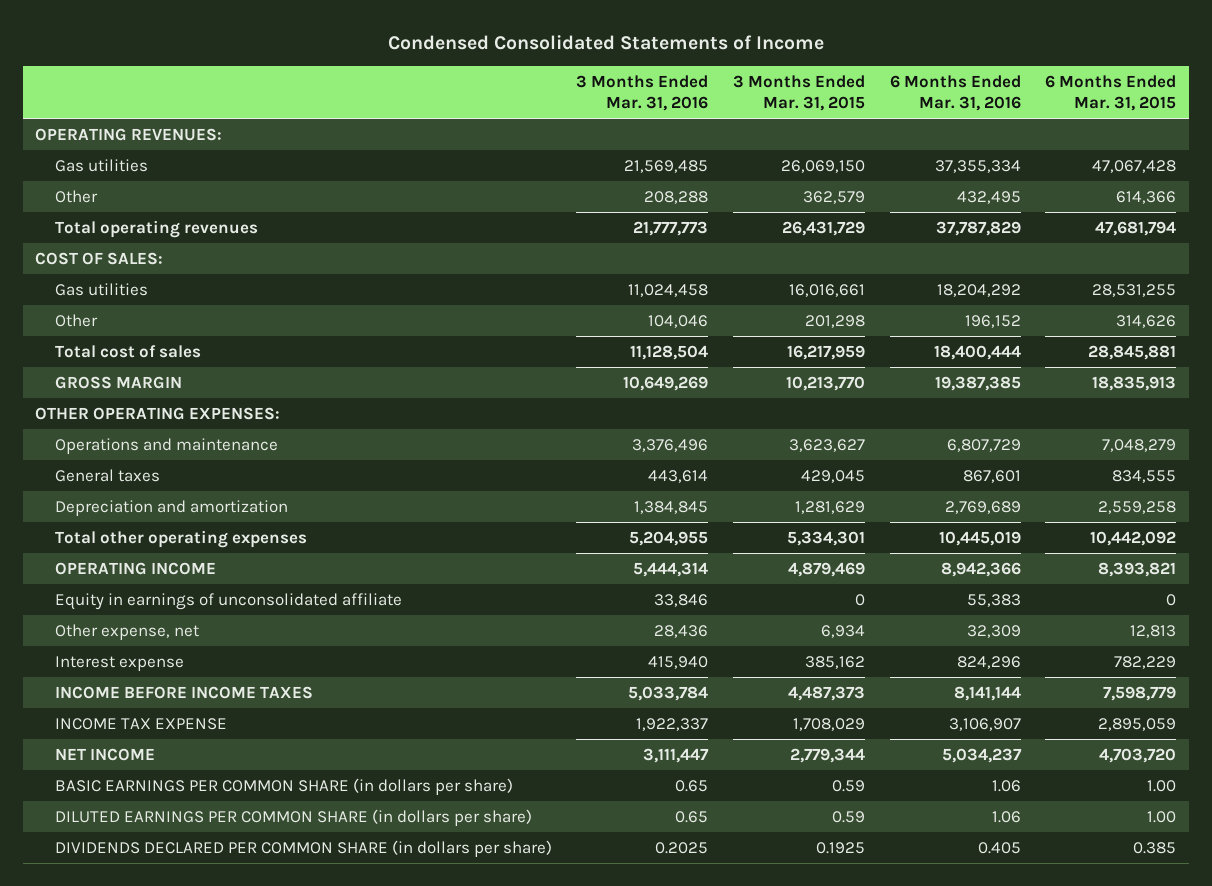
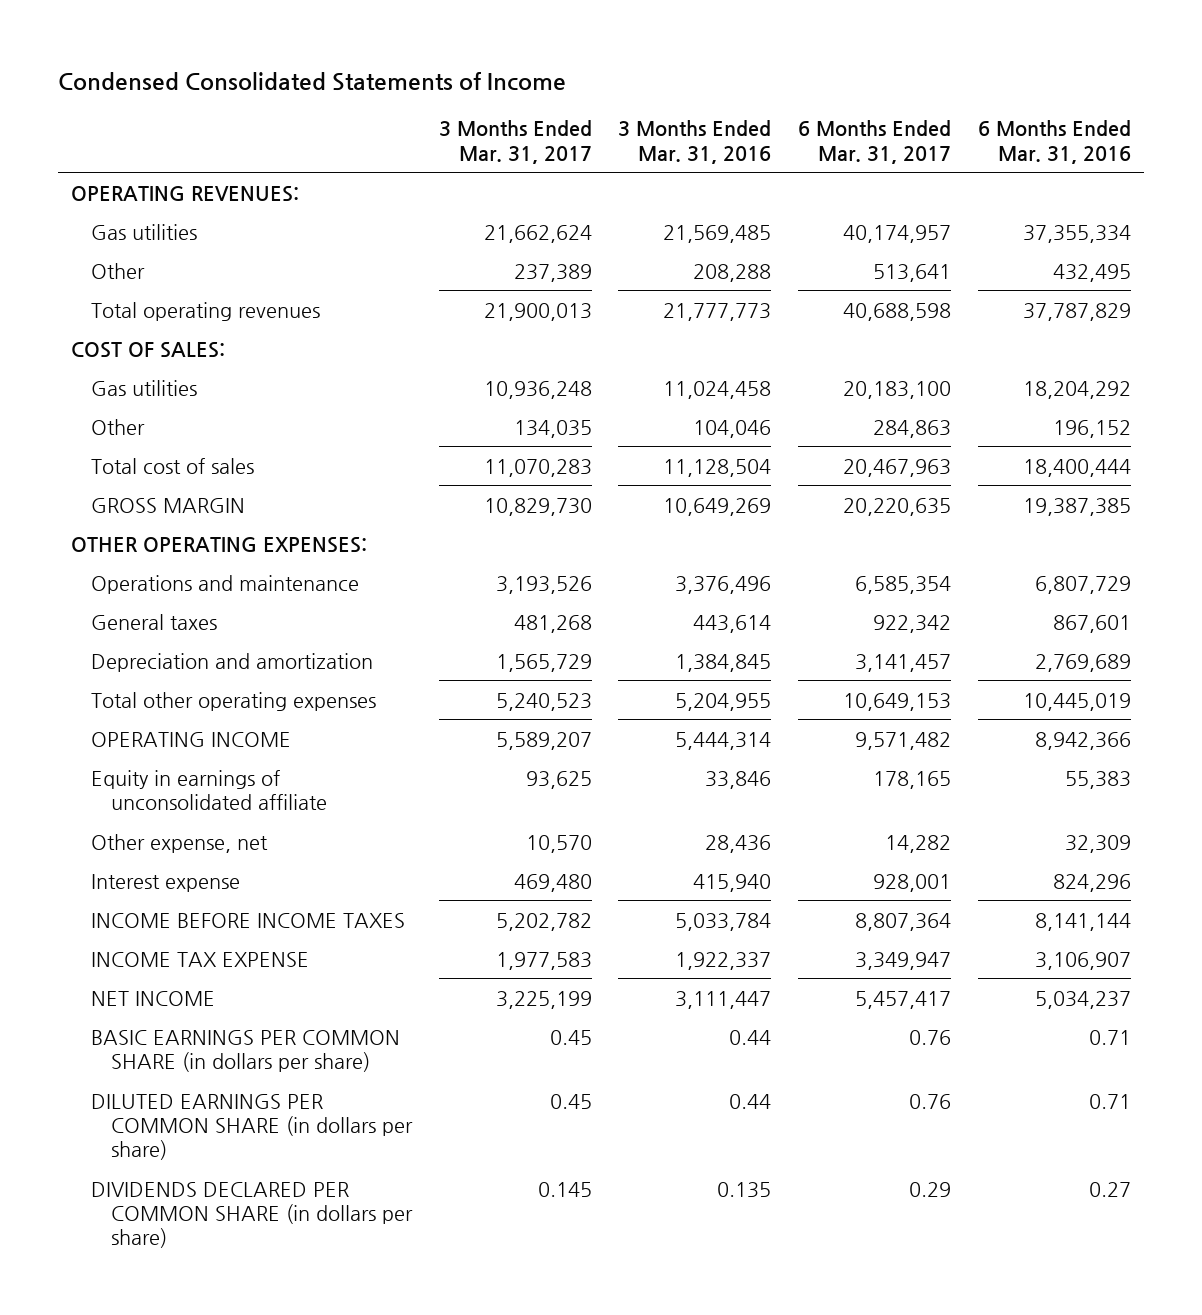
[732,74,865,112] 3 Months Ended Mar. 31, 2015 -> none
[1045,74,1177,112] 6 Months Ended Mar. 31, 2015 -> none
none -> [438,120,592,164] 3 Months Ended Mar. 31, 2017
none -> [798,120,952,164] 6 Months Ended Mar. 31, 2017
[675,779,709,792] 0.65 -> [729,1029,772,1045] 0.44
[991,779,1021,792] 1.06 -> [1088,1029,1131,1045] 0.71
[675,810,709,823] 0.65 -> [729,1093,772,1109] 0.44
[991,810,1021,823] 1.06 -> [1088,1093,1131,1109] 0.71
[655,841,709,854] 0.2025 -> [717,1181,772,1198] 0.135
[977,841,1021,854] 0.405 -> [1088,1181,1131,1197] 0.27

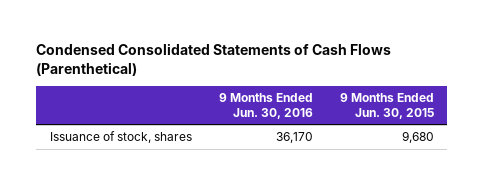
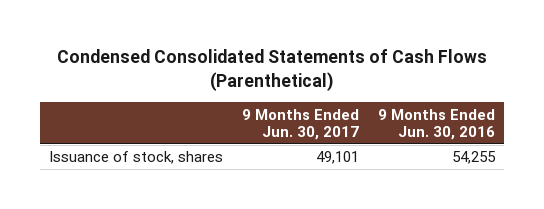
[339,93,434,119] 9 Months Ended Jun. 30, 2015 -> none
none -> [242,108,360,141] 9 Months Ended Jun. 30, 2017
[275,132,313,144] 36,170 -> [451,151,496,165] 54,255

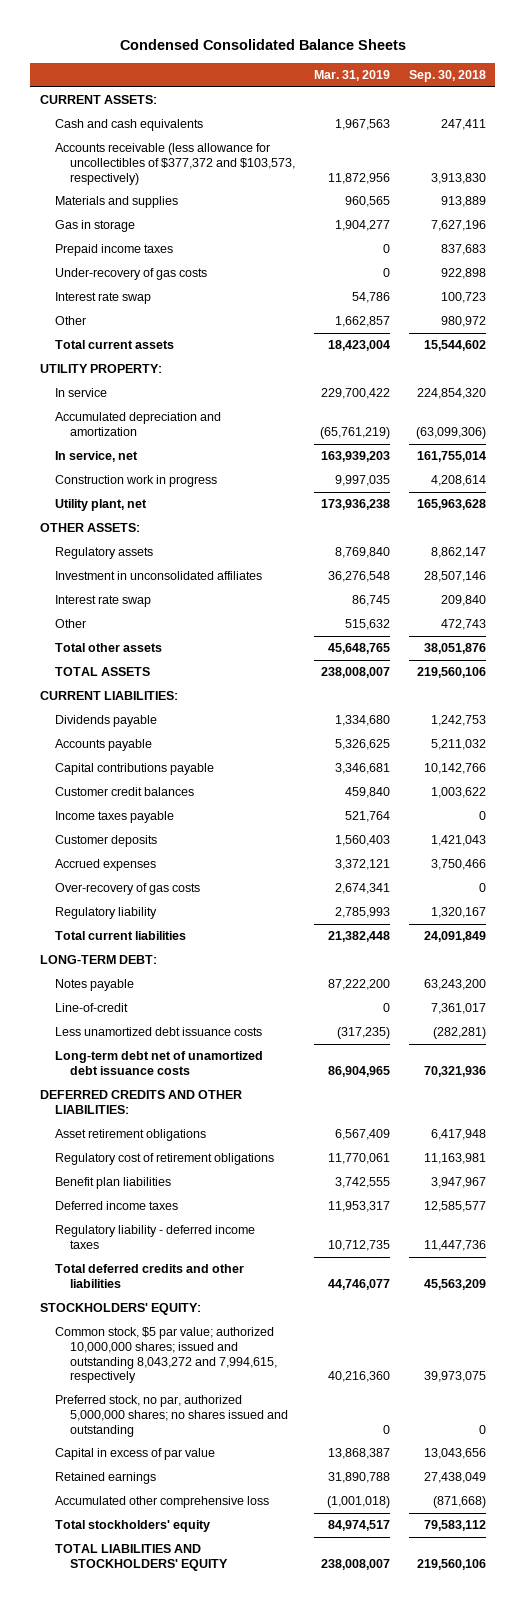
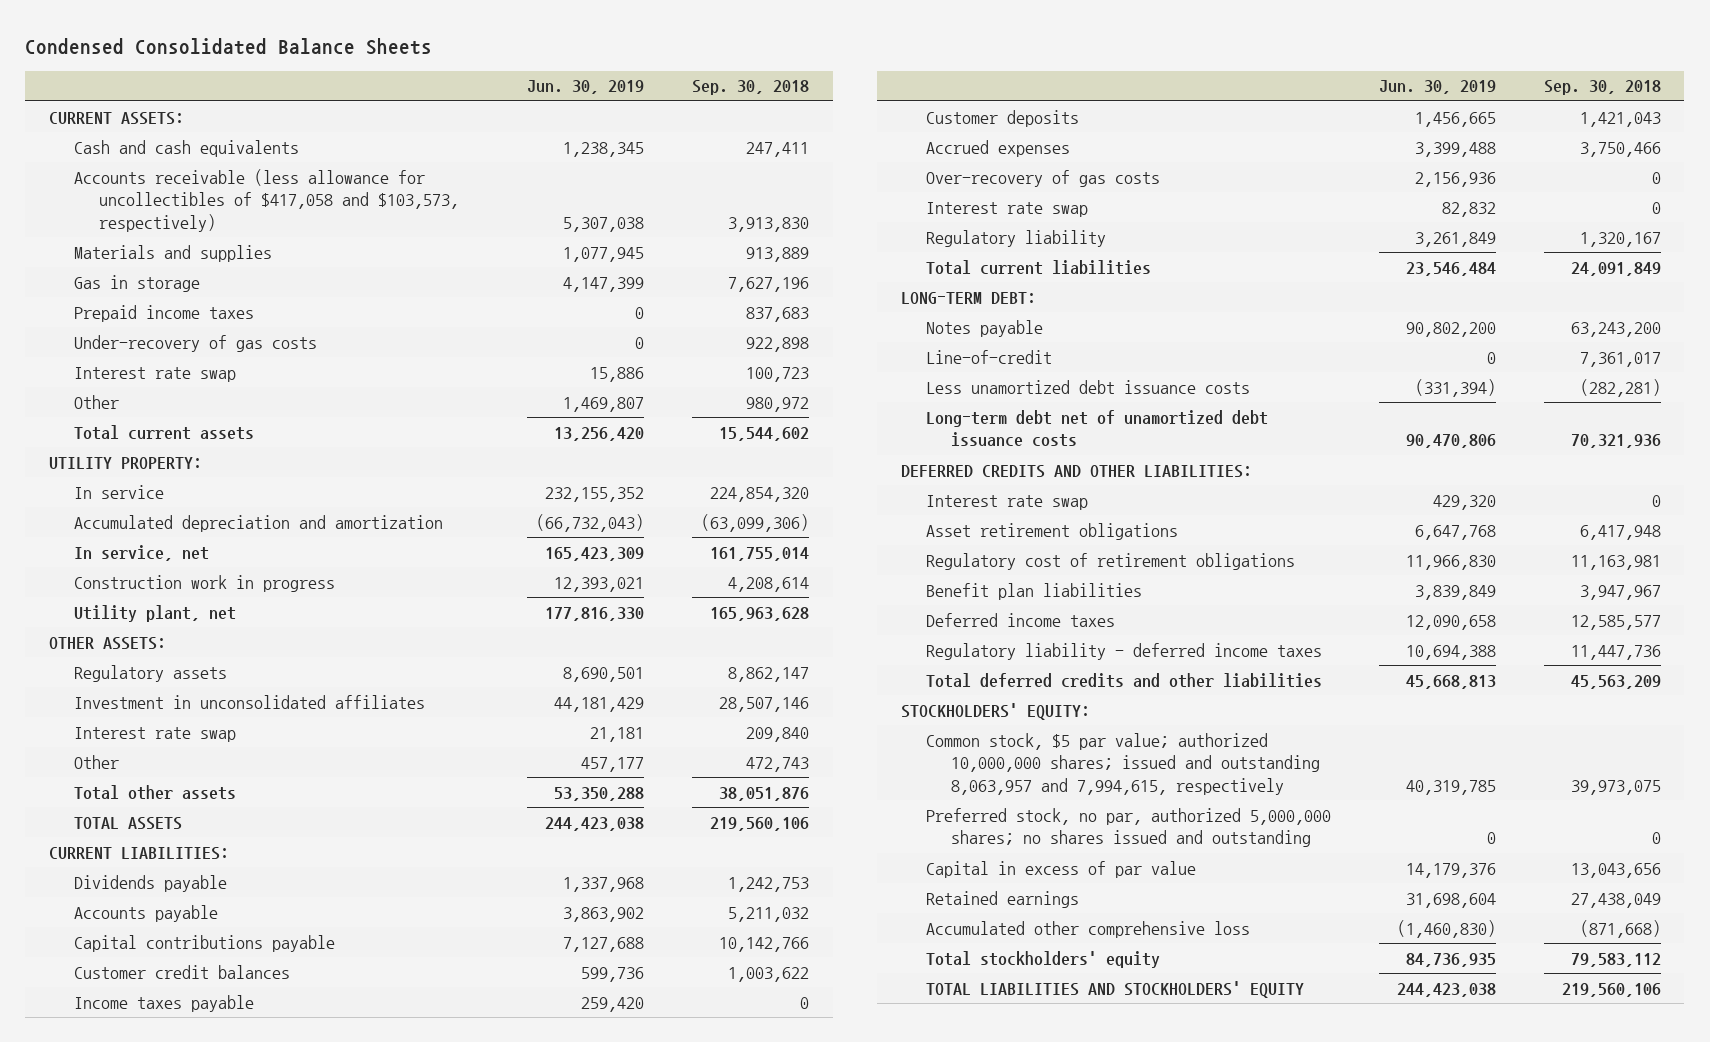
[313,70,390,82] Mar. 31, 2019 -> none
none -> [526,80,644,95] Jun. 30, 2019
[54,143,295,185] Accounts receivable (less allowance for uncollectibles of $377,372 and $103,573, respectively) -> [74,168,460,232] Accounts receivable (less allowance for uncollectibles of $417,058 and $103,573, respectively)
none -> [925,201,1088,217] Interest rate swap
none -> [925,494,1088,510] Interest rate swap
[54,1327,277,1384] Common stock, $5 par value; authorized 10,000,000 shares; issued and outstanding 8,043,272 and 7,994,615, respectively -> [925,732,1320,795] Common stock, $5 par value; authorized 10,000,000 shares; issued and outstanding 8,063,957 and 7,994,615, respectively

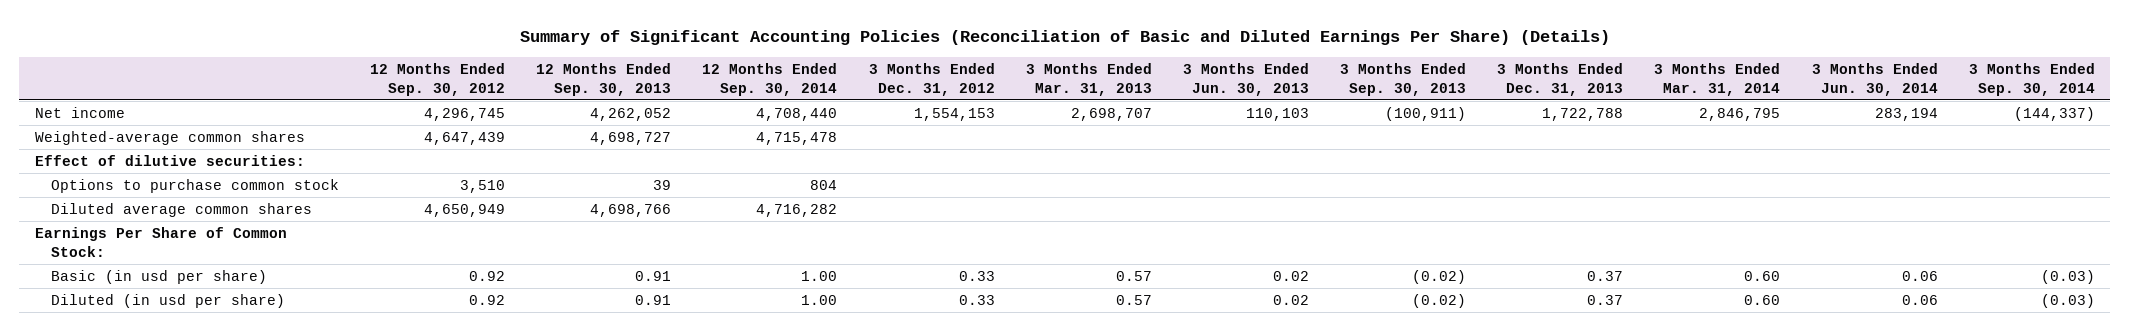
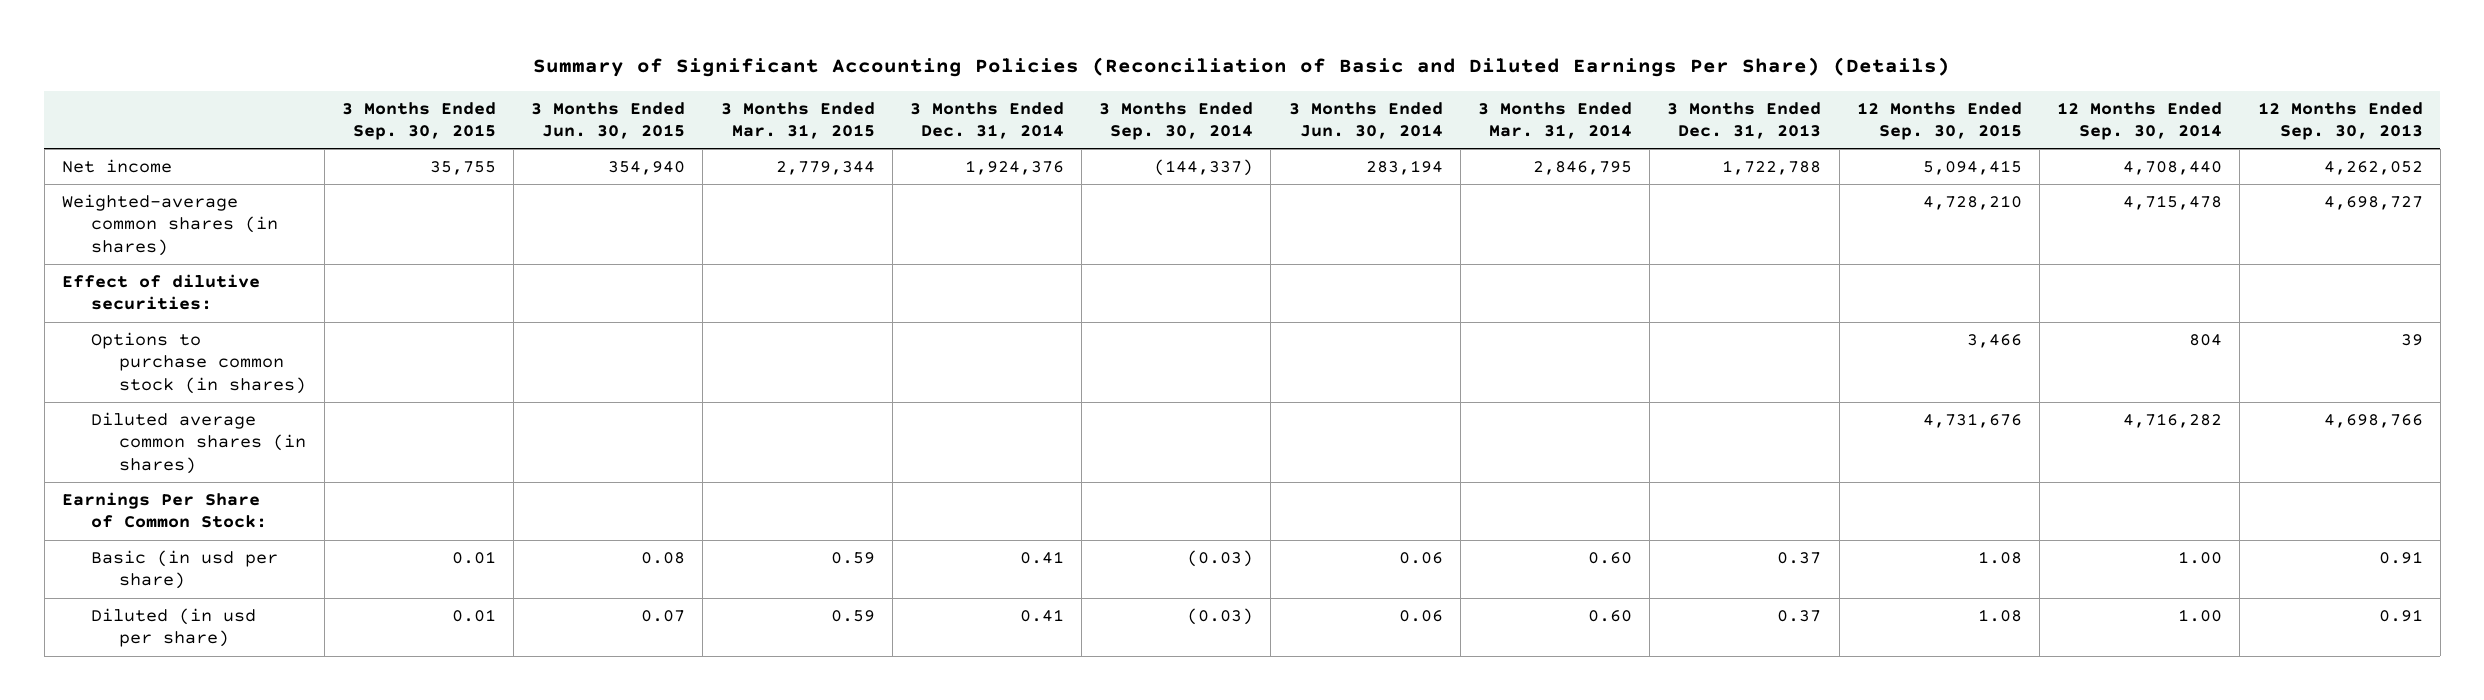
[370,62,506,96] 12 Months Ended Sep. 30, 2012 -> none
[868,62,995,96] 3 Months Ended Dec. 31, 2012 -> none
[1025,62,1152,96] 3 Months Ended Mar. 31, 2013 -> none
[1182,62,1309,96] 3 Months Ended Jun. 30, 2013 -> none
[1340,62,1467,96] 3 Months Ended Sep. 30, 2013 -> none
none -> [341,101,496,141] 3 Months Ended Sep. 30, 2015
none -> [531,101,686,140] 3 Months Ended Jun. 30, 2015
none -> [720,101,875,140] 3 Months Ended Mar. 31, 2015
none -> [909,101,1064,140] 3 Months Ended Dec. 31, 2014
none -> [1856,101,2022,141] 12 Months Ended Sep. 30, 2015
[34,130,305,145] Weighted-average common shares -> [61,194,278,256] Weighted-average common shares (in shares)
[50,178,339,193] Options to purchase common stock -> [90,332,307,394] Options to purchase common stock (in shares)
[50,202,312,217] Diluted average common shares -> [90,412,307,474] Diluted average common shares (in shares)

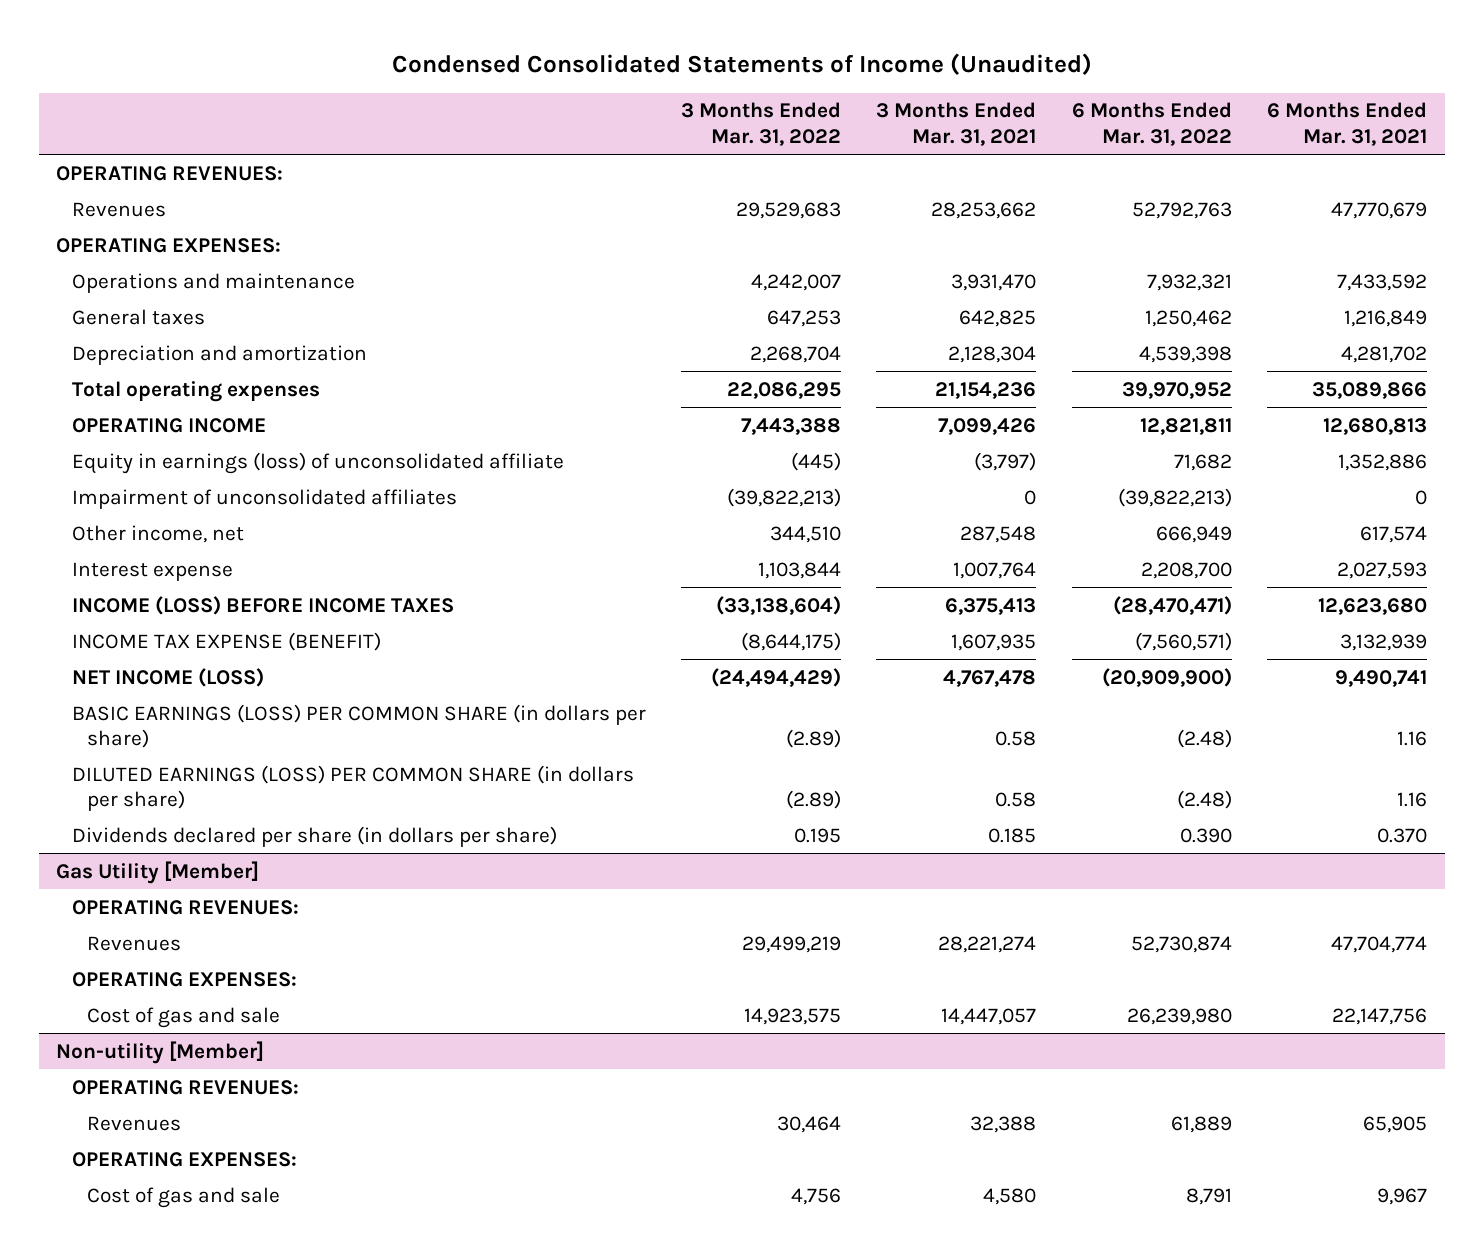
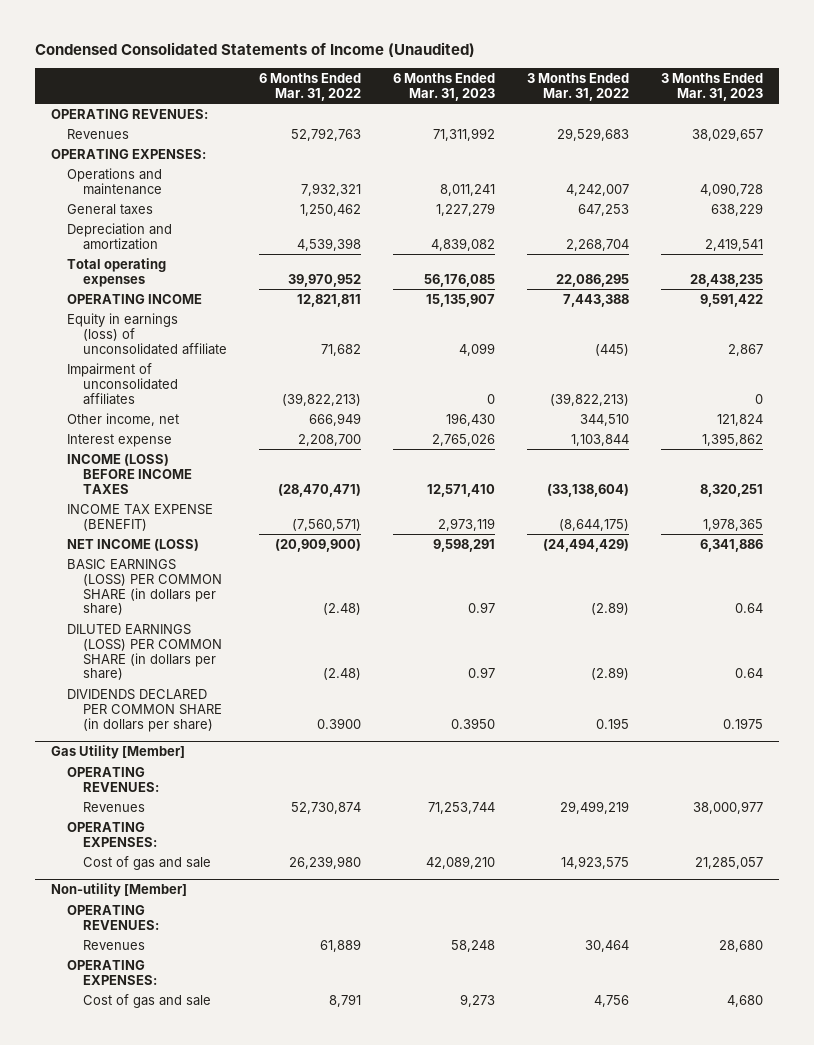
[876,102,1037,146] 3 Months Ended Mar. 31, 2021 -> none
[1266,102,1427,146] 6 Months Ended Mar. 31, 2021 -> none
none -> [392,72,495,101] 6 Months Ended Mar. 31, 2023
none -> [660,72,763,101] 3 Months Ended Mar. 31, 2023
[71,825,557,847] Dividends declared per share (in dollars per share) -> [66,688,222,732] DIVIDENDS DECLARED PER COMMON SHARE (in dollars per share)
[1179,827,1232,843] 0.390 -> [316,717,361,729] 0.3900

